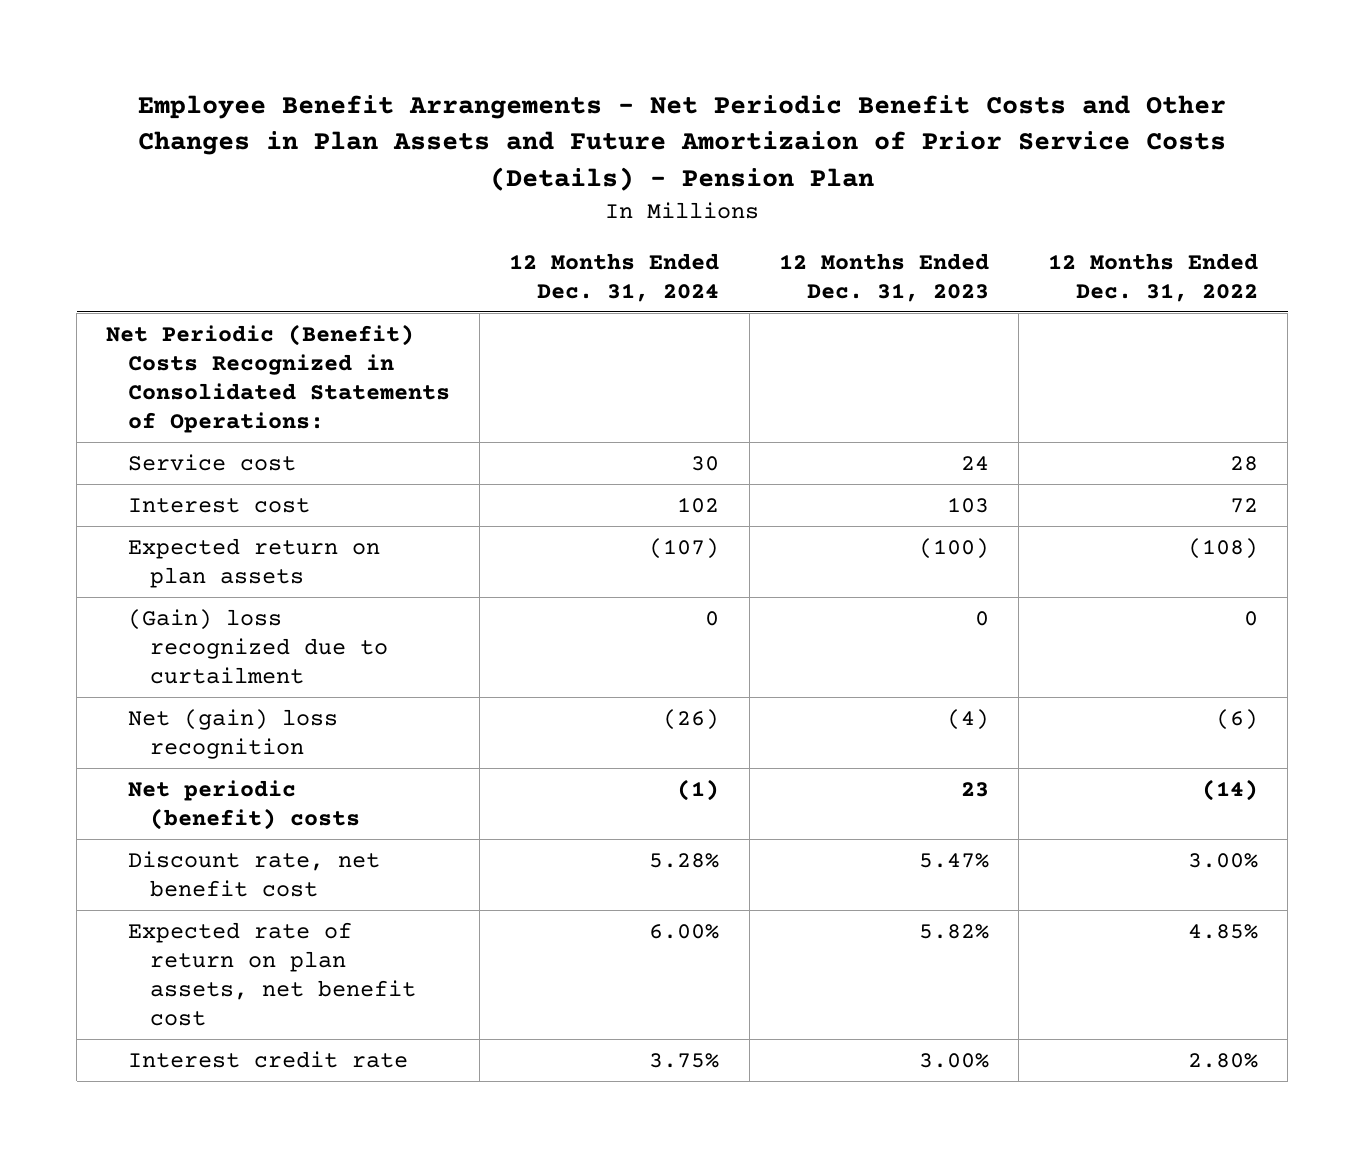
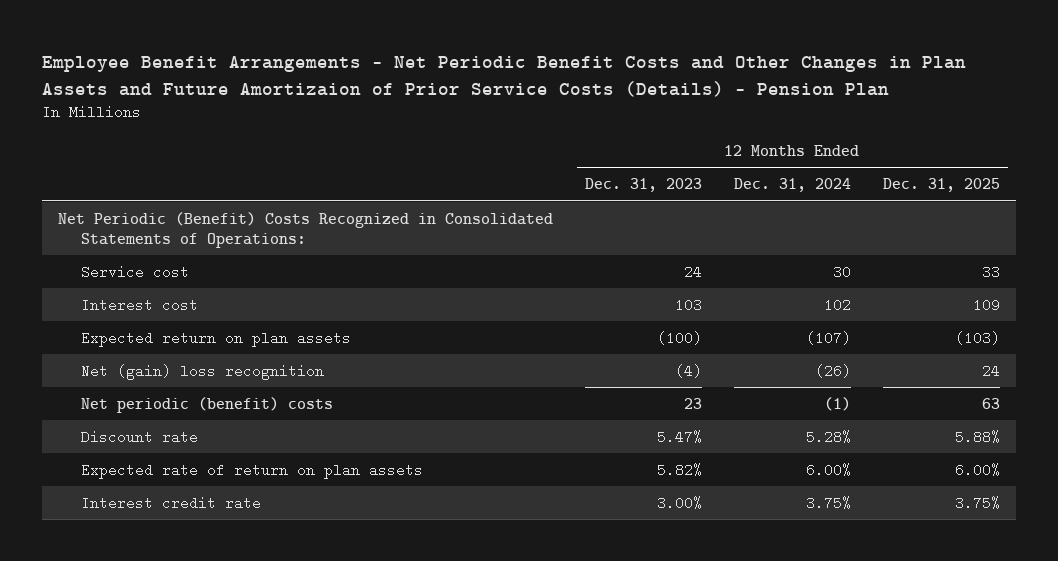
[1048,252,1259,302] 12 Months Ended Dec. 31, 2022 -> none
none -> [882,178,1000,193] Dec. 31, 2025
[127,608,388,685] (Gain) loss recognized due to curtailment -> none
[127,850,380,897] Discount rate, net benefit cost -> [81,429,199,444] Discount rate
[127,921,416,1027] Expected rate of return on plan assets, net benefit cost -> [81,462,424,479] Expected rate of return on plan assets

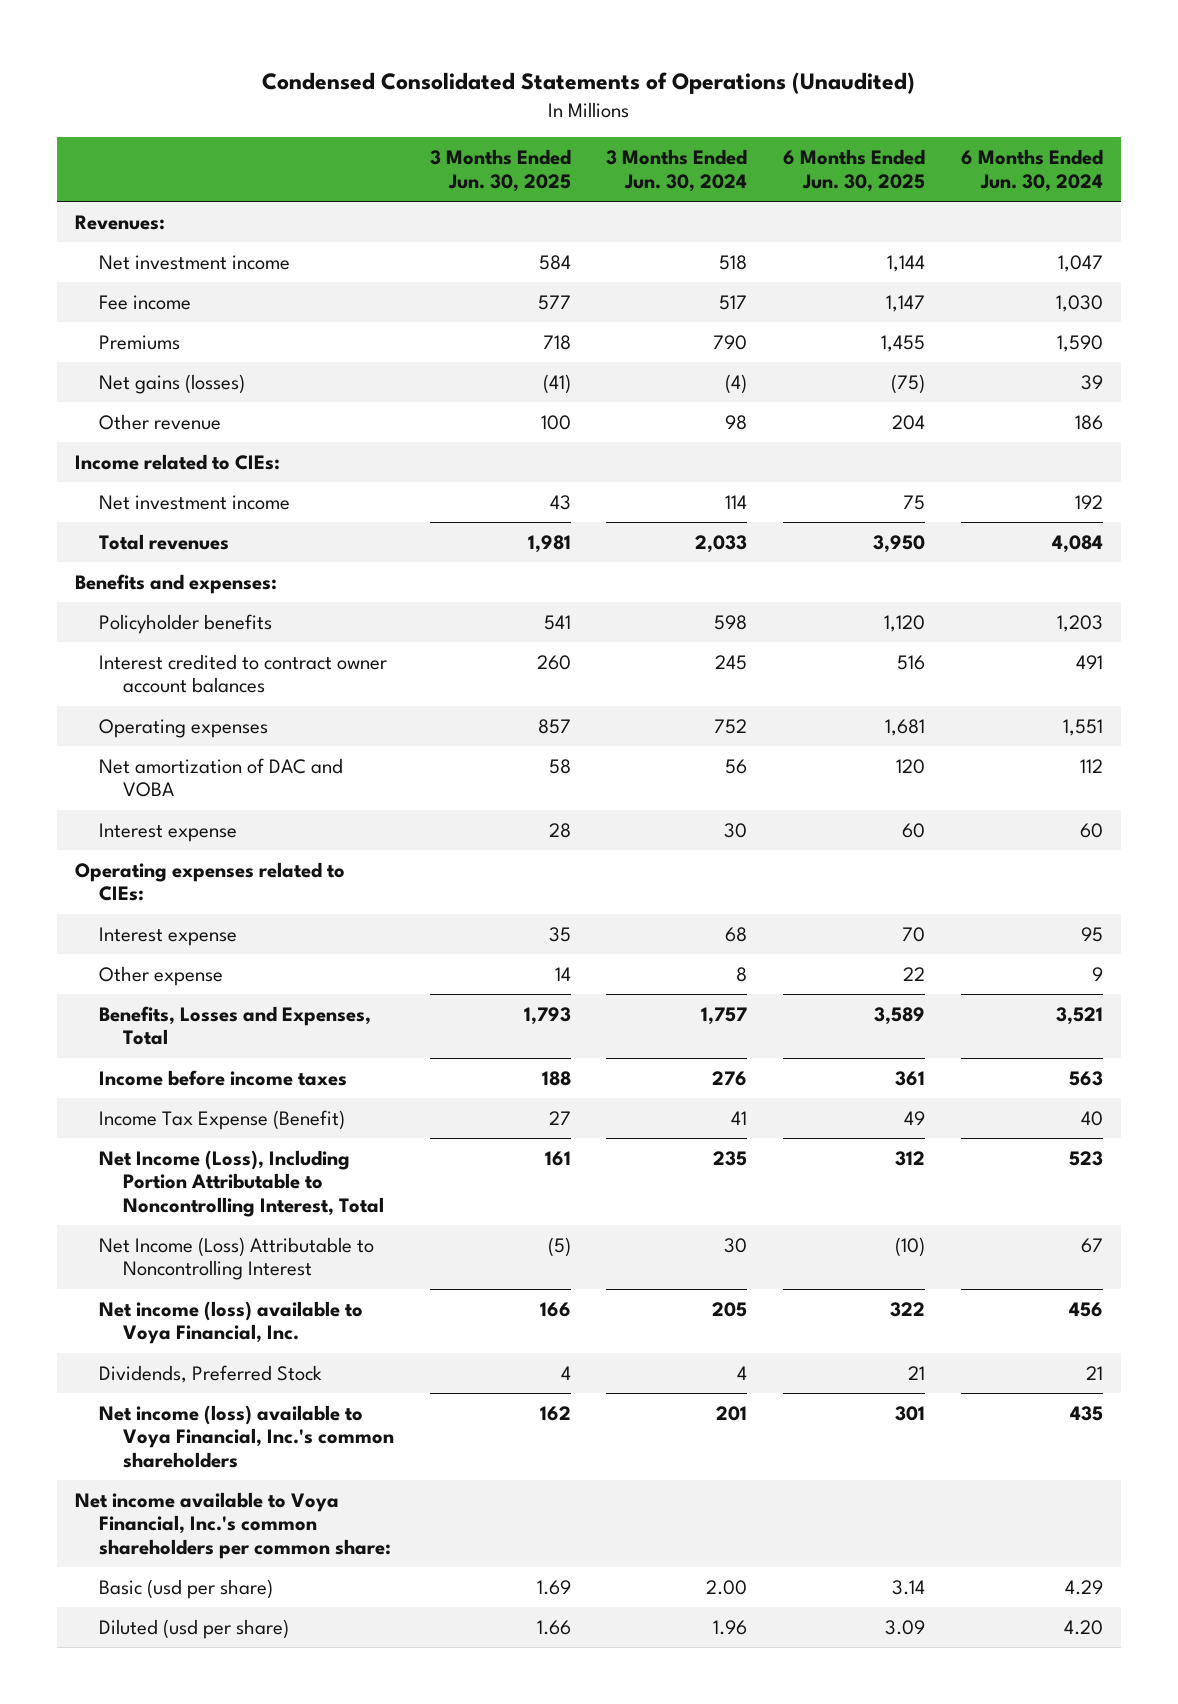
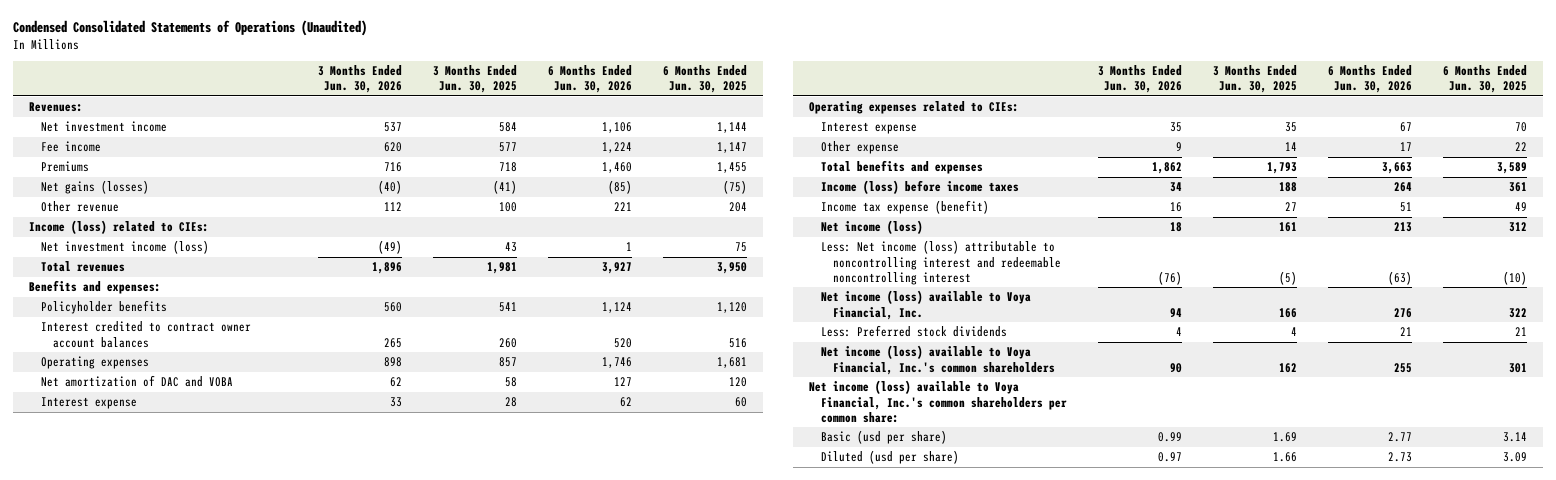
[606,149,748,192] 3 Months Ended Jun. 30, 2024 -> none
[960,149,1103,192] 6 Months Ended Jun. 30, 2024 -> none
none -> [317,65,402,94] 3 Months Ended Jun. 30, 2026
none -> [547,65,632,94] 6 Months Ended Jun. 30, 2026
[75,453,281,470] Income related to CIEs: -> [28,220,209,235] Income (loss) related to CIEs:
[99,494,291,510] Net investment income -> [40,240,209,255] Net investment income (loss)
[99,1005,372,1046] Benefits, Losses and Expenses, Total -> [820,160,983,175] Total benefits and expenses
[99,1069,348,1086] Income before income taxes -> [820,180,1019,195] Income (loss) before income taxes
[99,1109,346,1130] Income Tax Expense (Benefit) -> [820,200,989,215] Income tax expense (benefit)
[99,1149,385,1218] Net Income (Loss), Including Portion Attributable to Noncontrolling Interest, Total -> [820,220,923,235] Net income (loss)
[99,1236,375,1281] Net Income (Loss) Attributable to Noncontrolling Interest -> [820,240,1061,285] Less: Net income (loss) attributable to noncontrolling interest and redeemable noncontrolling interest
[99,1364,323,1383] Dividends, Preferred Stock -> [820,325,1007,338] Less: Preferred stock dividends
[75,1491,392,1560] Net income available to Voya Financial, Inc.'s common shareholders per common share: -> [808,380,1067,423] Net income (loss) available to Voya Financial, Inc.'s common shareholders per common share:

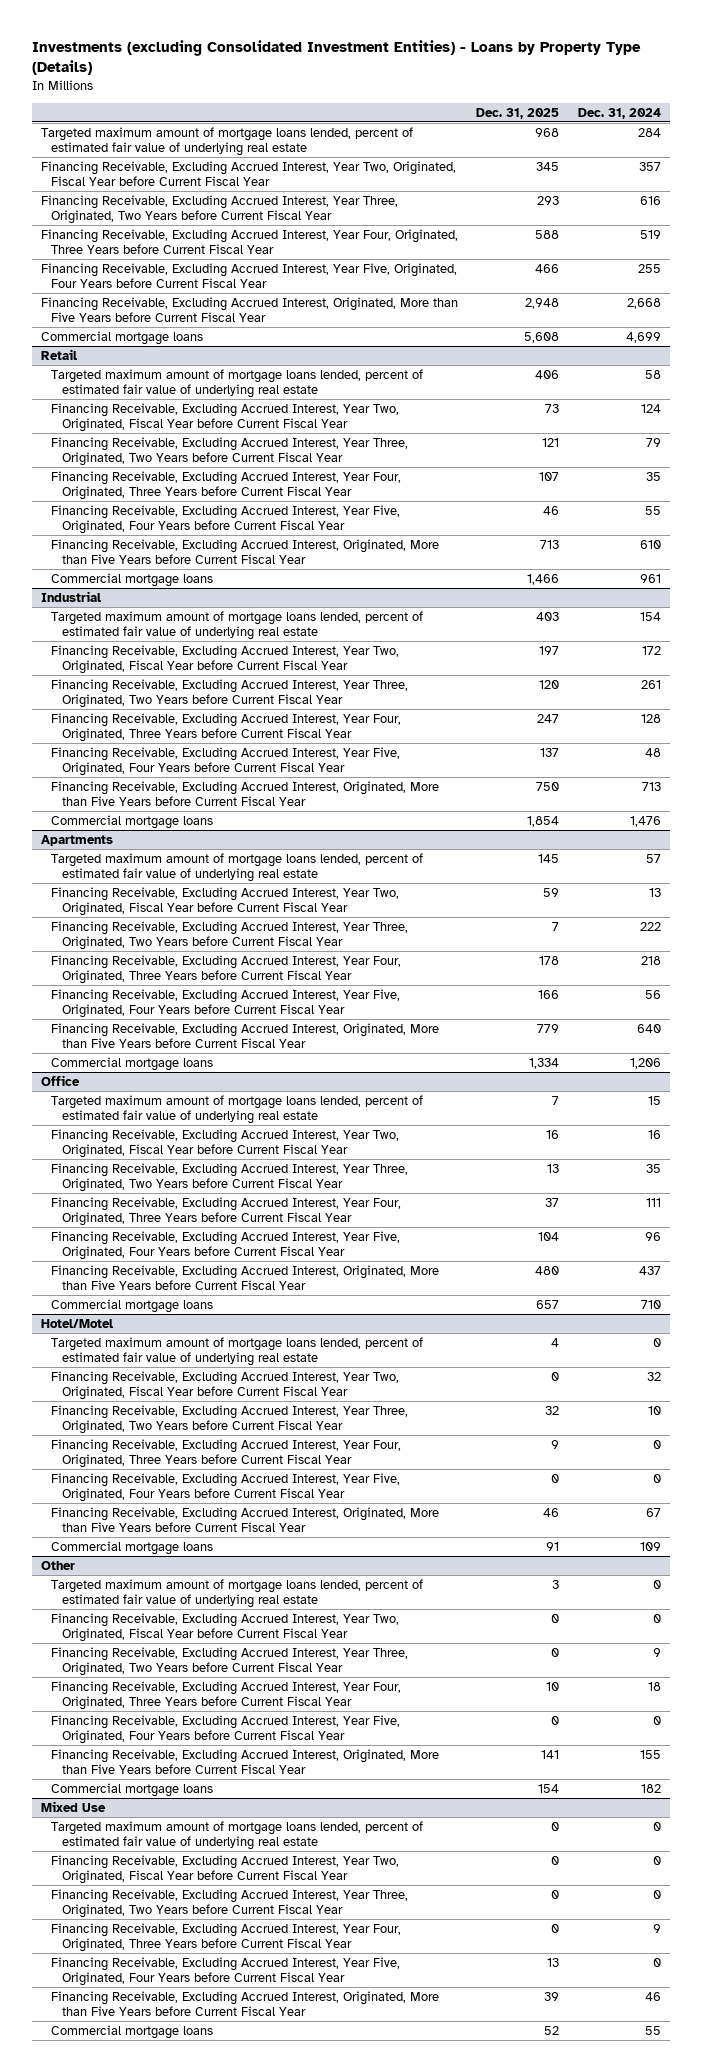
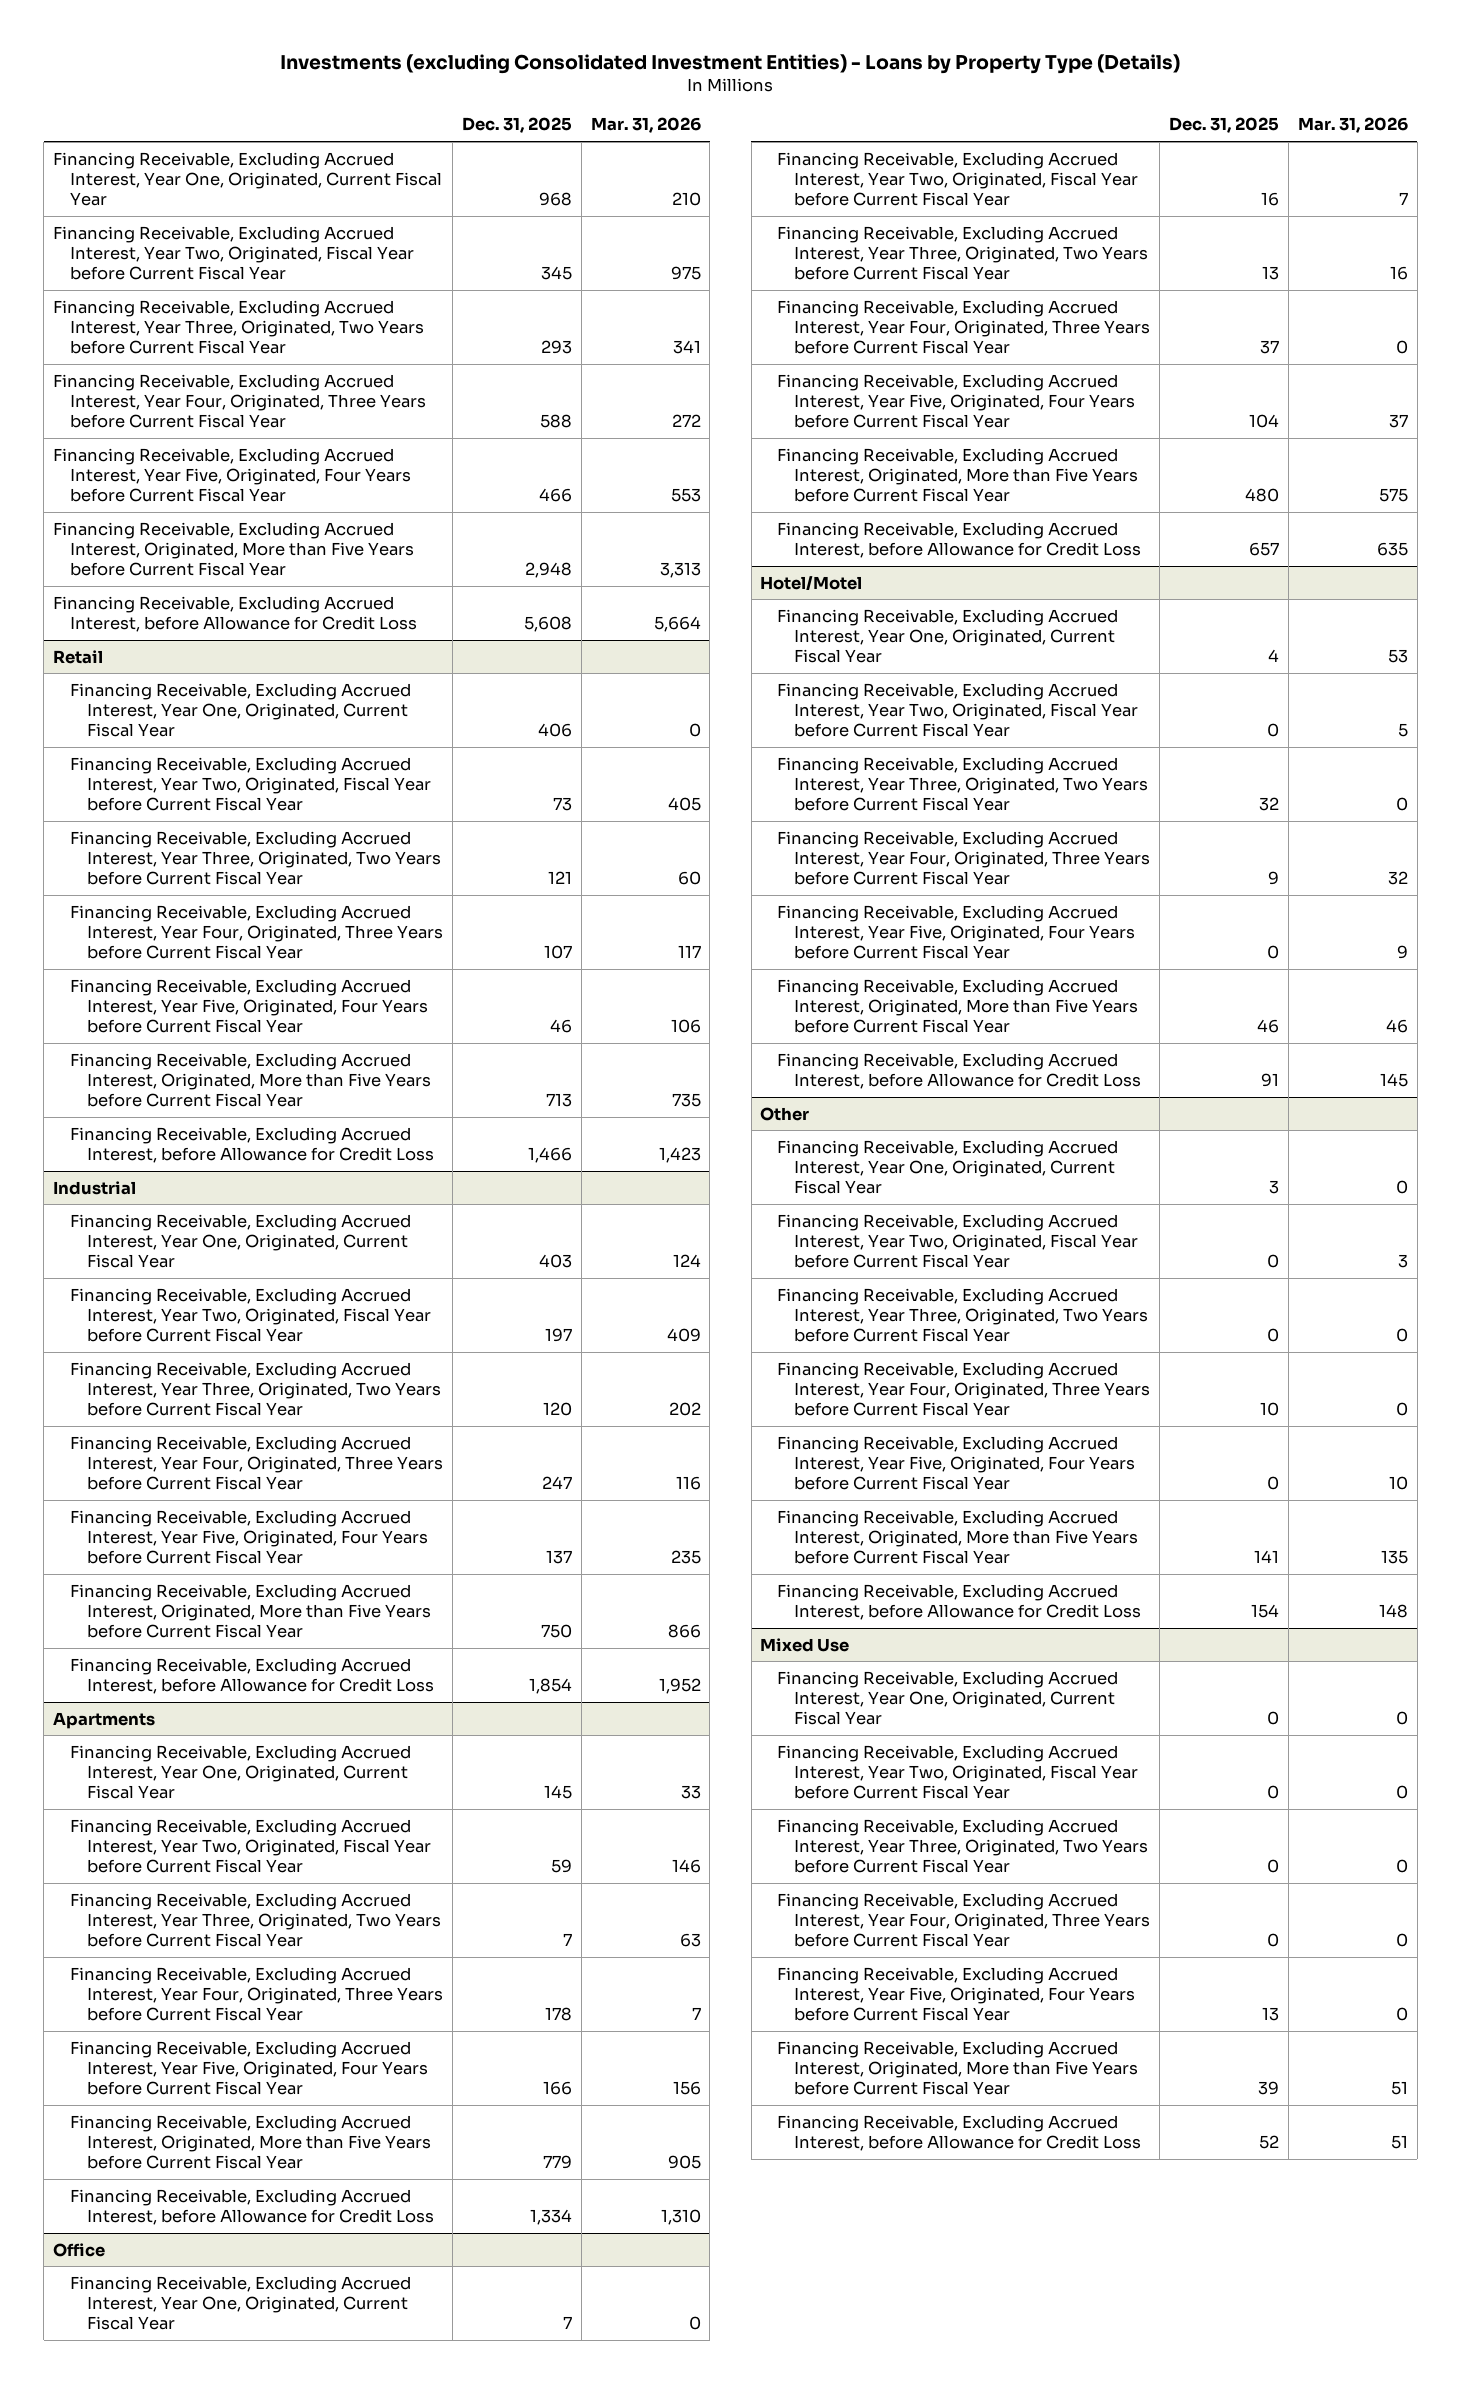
[577,107,661,119] Dec. 31, 2024 -> none
none -> [590,117,701,134] Mar. 31, 2026
[41,126,414,157] Targeted maximum amount of mortgage loans lended, percent of estimated fair value of underlying real estate -> [53,151,443,207] Financing Receivable, Excluding Accrued Interest, Year One, Originated, Current Fiscal Year
[41,330,204,345] Commercial mortgage loans -> [53,595,418,632] Financing Receivable, Excluding Accrued Interest, before Allowance for Credit Loss
[51,368,424,399] Targeted maximum amount of mortgage loans lended, percent of estimated fair value of underlying real estate -> [70,682,412,738] Financing Receivable, Excluding Accrued Interest, Year One, Originated, Current Fiscal Year
[51,572,214,587] Commercial mortgage loans -> [70,1126,435,1163] Financing Receivable, Excluding Accrued Interest, before Allowance for Credit Loss
[51,610,424,641] Targeted maximum amount of mortgage loans lended, percent of estimated fair value of underlying real estate -> [70,1213,412,1269] Financing Receivable, Excluding Accrued Interest, Year One, Originated, Current Fiscal Year
[51,814,214,829] Commercial mortgage loans -> [70,1657,435,1694] Financing Receivable, Excluding Accrued Interest, before Allowance for Credit Loss
[51,852,424,883] Targeted maximum amount of mortgage loans lended, percent of estimated fair value of underlying real estate -> [70,1744,412,1800] Financing Receivable, Excluding Accrued Interest, Year One, Originated, Current Fiscal Year
[51,1056,214,1071] Commercial mortgage loans -> [70,2188,435,2225] Financing Receivable, Excluding Accrued Interest, before Allowance for Credit Loss
[51,1094,424,1125] Targeted maximum amount of mortgage loans lended, percent of estimated fair value of underlying real estate -> [70,2275,412,2331] Financing Receivable, Excluding Accrued Interest, Year One, Originated, Current Fiscal Year
[51,1298,214,1313] Commercial mortgage loans -> [777,521,1142,558] Financing Receivable, Excluding Accrued Interest, before Allowance for Credit Loss
[51,1336,424,1367] Targeted maximum amount of mortgage loans lended, percent of estimated fair value of underlying real estate -> [777,608,1119,664] Financing Receivable, Excluding Accrued Interest, Year One, Originated, Current Fiscal Year
[51,1540,214,1555] Commercial mortgage loans -> [777,1052,1142,1089] Financing Receivable, Excluding Accrued Interest, before Allowance for Credit Loss
[51,1578,424,1609] Targeted maximum amount of mortgage loans lended, percent of estimated fair value of underlying real estate -> [777,1139,1119,1195] Financing Receivable, Excluding Accrued Interest, Year One, Originated, Current Fiscal Year
[51,1782,214,1797] Commercial mortgage loans -> [777,1583,1142,1620] Financing Receivable, Excluding Accrued Interest, before Allowance for Credit Loss
[51,1820,424,1851] Targeted maximum amount of mortgage loans lended, percent of estimated fair value of underlying real estate -> [777,1670,1119,1726] Financing Receivable, Excluding Accrued Interest, Year One, Originated, Current Fiscal Year
[51,2024,214,2039] Commercial mortgage loans -> [777,2114,1142,2151] Financing Receivable, Excluding Accrued Interest, before Allowance for Credit Loss

